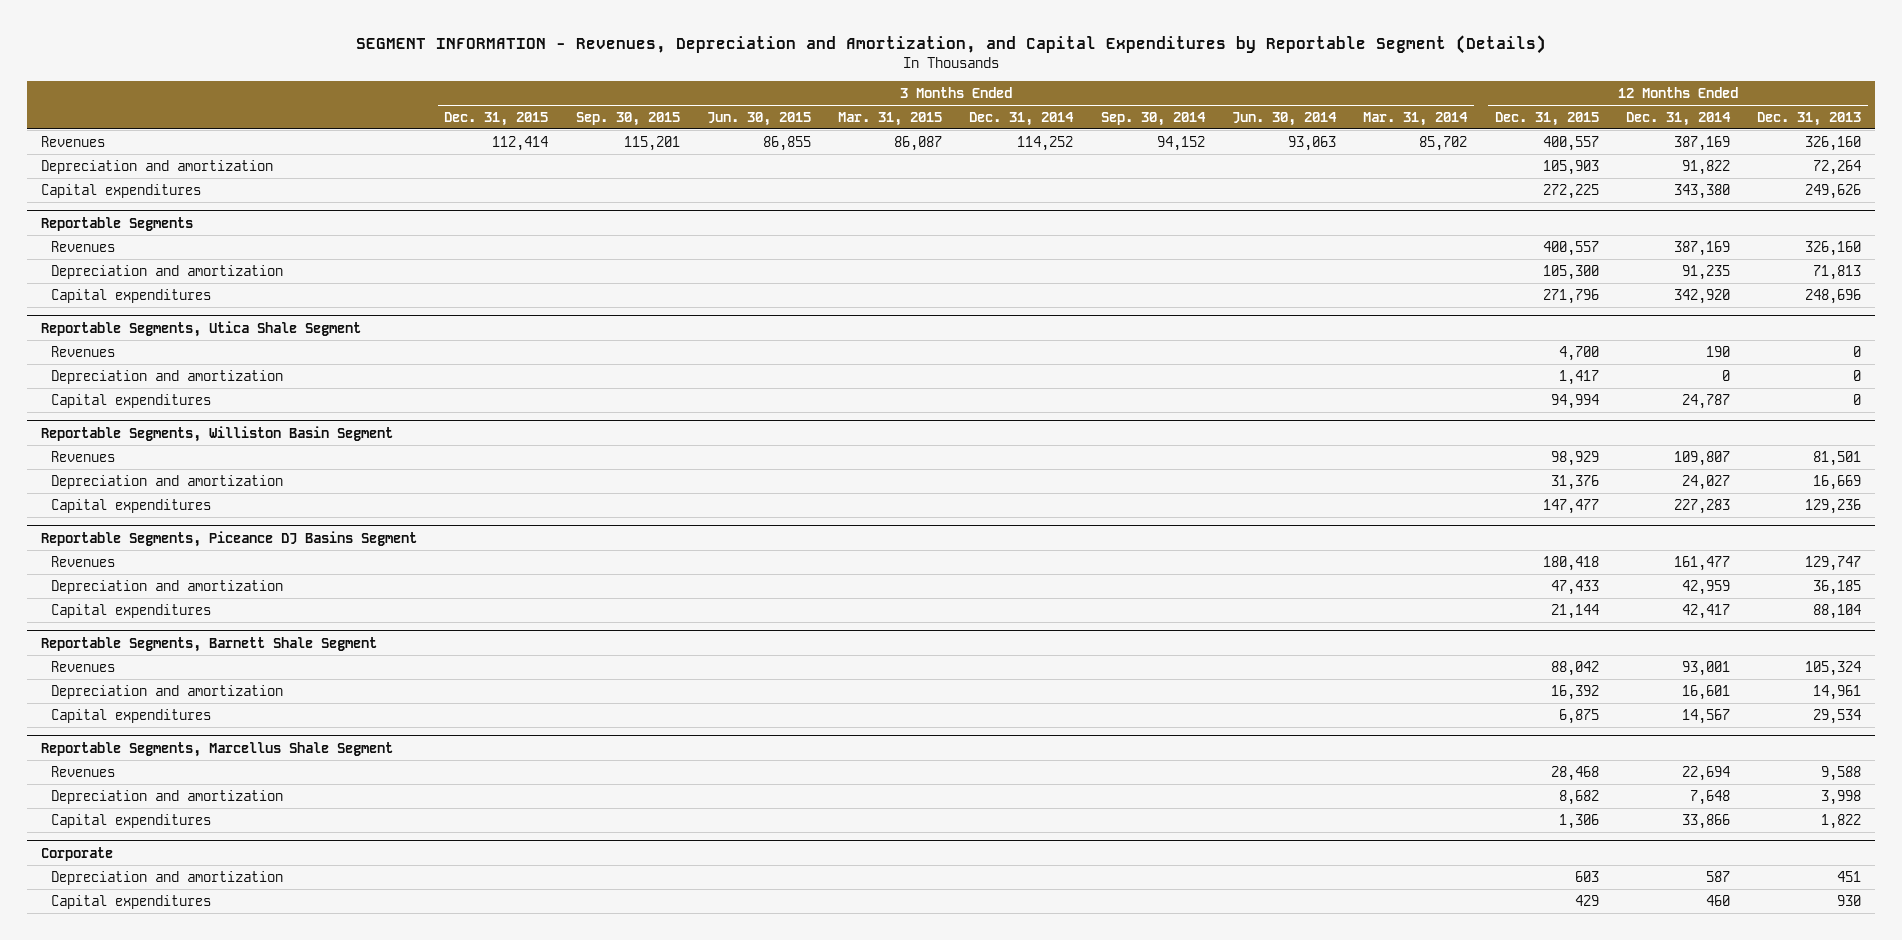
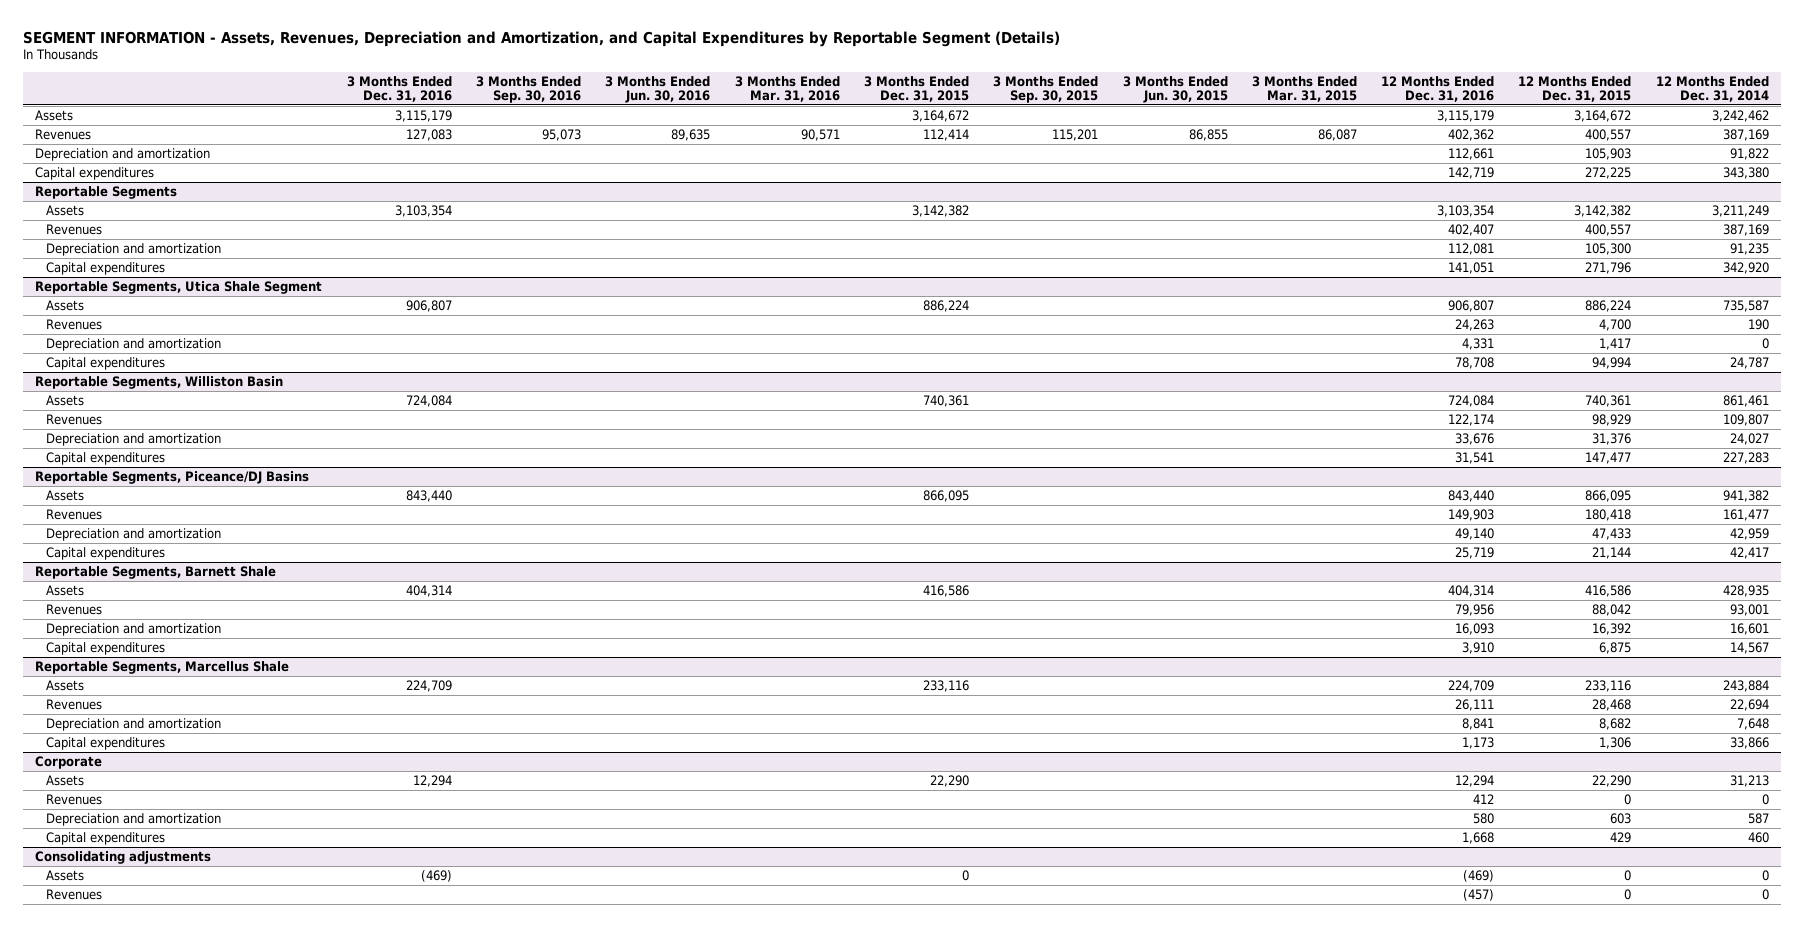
[356,34,1547,54] SEGMENT INFORMATION - Revenues, Depreciation and Amortization, and Capital Expenditures by Reportable Segment (Details) -> [23,30,1061,47] SEGMENT INFORMATION - Assets, Revenues, Depreciation and Amortization, and Capital Expenditures by Reportable Segment (Details)
[969,111,1075,126] Dec. 31, 2014 -> none
[1100,111,1206,126] Sep. 30, 2014 -> none
[1231,111,1337,126] Jun. 30, 2014 -> none
[1363,111,1469,126] Mar. 31, 2014 -> none
[1757,111,1862,126] Dec. 31, 2013 -> none
none -> [346,75,452,103] 3 Months Ended Dec. 31, 2016
none -> [476,75,582,104] 3 Months Ended Sep. 30, 2016
none -> [605,75,711,104] 3 Months Ended Jun. 30, 2016
none -> [734,75,840,103] 3 Months Ended Mar. 31, 2016
none -> [1381,75,1495,103] 12 Months Ended Dec. 31, 2016
none -> [35,109,74,121] Assets
none -> [45,204,84,216] Assets
none -> [45,299,84,311] Assets
[41,425,394,442] Reportable Segments, Williston Basin Segment -> [35,375,284,389] Reportable Segments, Williston Basin
none -> [45,394,84,406] Assets
[41,530,418,547] Reportable Segments, Piceance DJ Basins Segment -> [35,470,310,484] Reportable Segments, Piceance/DJ Basins
none -> [45,489,84,501] Assets
[41,636,378,652] Reportable Segments, Barnett Shale Segment -> [35,565,277,579] Reportable Segments, Barnett Shale
none -> [45,584,84,596] Assets
[41,741,394,757] Reportable Segments, Marcellus Shale Segment -> [35,660,290,674] Reportable Segments, Marcellus Shale
none -> [45,679,84,691] Assets
none -> [45,774,84,786] Assets
none -> [45,793,102,805] Revenues
none -> [35,850,212,864] Consolidating adjustments
none -> [45,869,84,881] Assets
none -> [45,888,102,900] Revenues

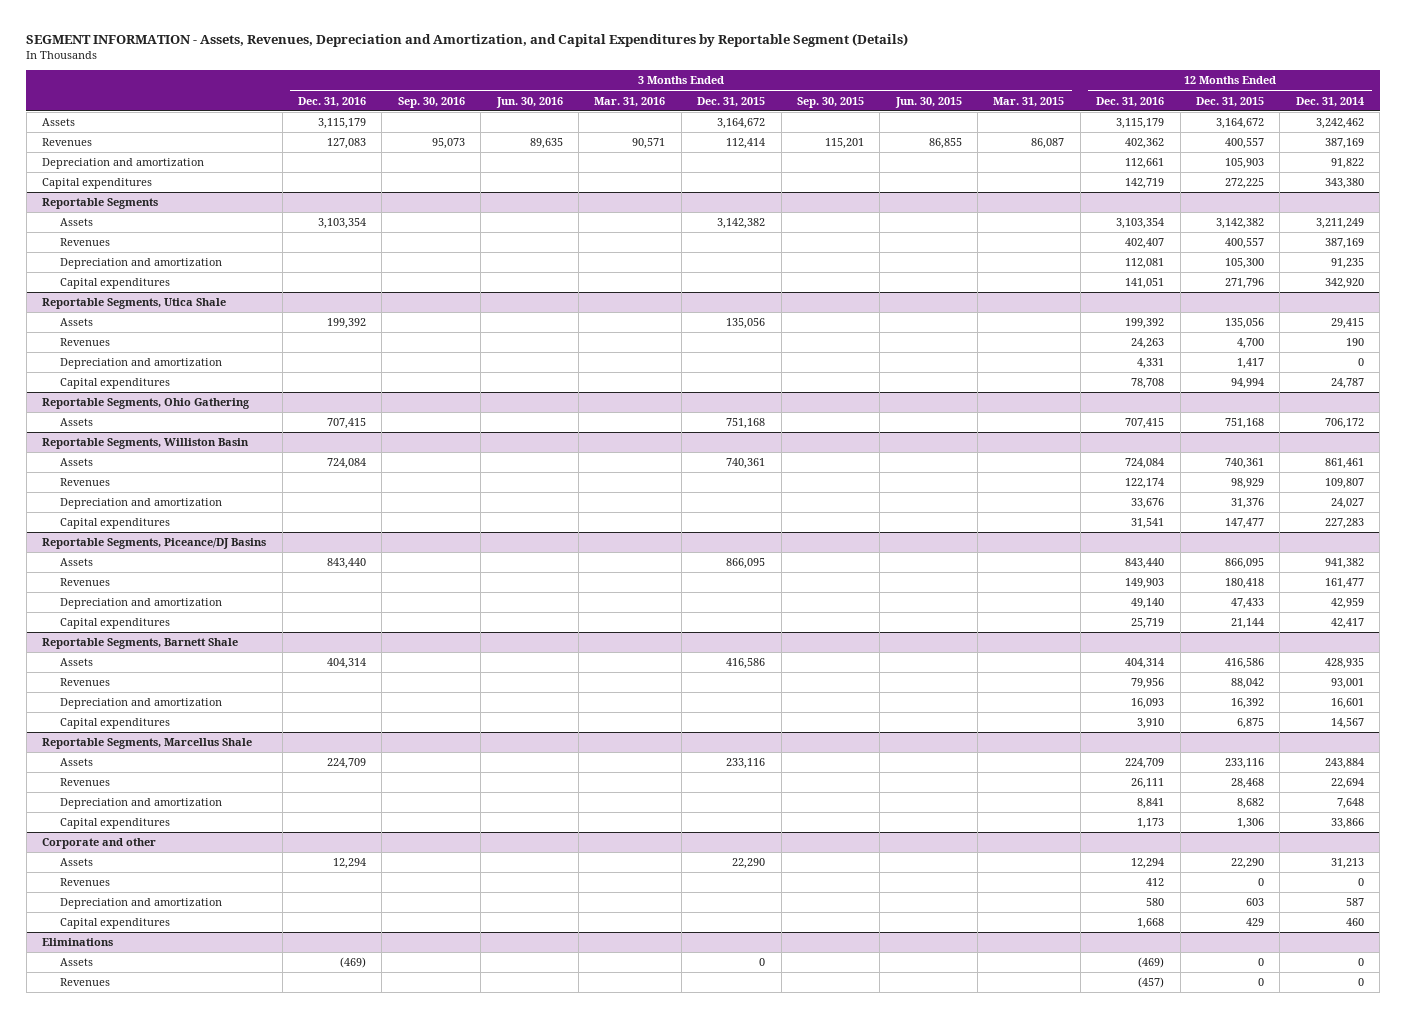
[35,280,323,294] Reportable Segments, Utica Shale Segment -> [42,298,227,310] Reportable Segments, Utica Shale
[405,299,452,312] 906,807 -> [327,318,367,330] 199,392
[922,299,969,312] 886,224 -> [726,318,766,330] 135,056
[1448,299,1495,312] 906,807 -> [1125,318,1165,330] 199,392
[1585,299,1632,312] 886,224 -> [1224,318,1264,330] 135,056
[1722,299,1769,312] 735,587 -> [1330,318,1364,330] 29,415
none -> [42,398,251,410] Reportable Segments, Ohio Gathering
none -> [60,418,94,427] Assets
[35,755,103,769] Corporate -> [42,838,157,850] Corporate and other
[35,850,212,864] Consolidating adjustments -> [42,938,114,947] Eliminations

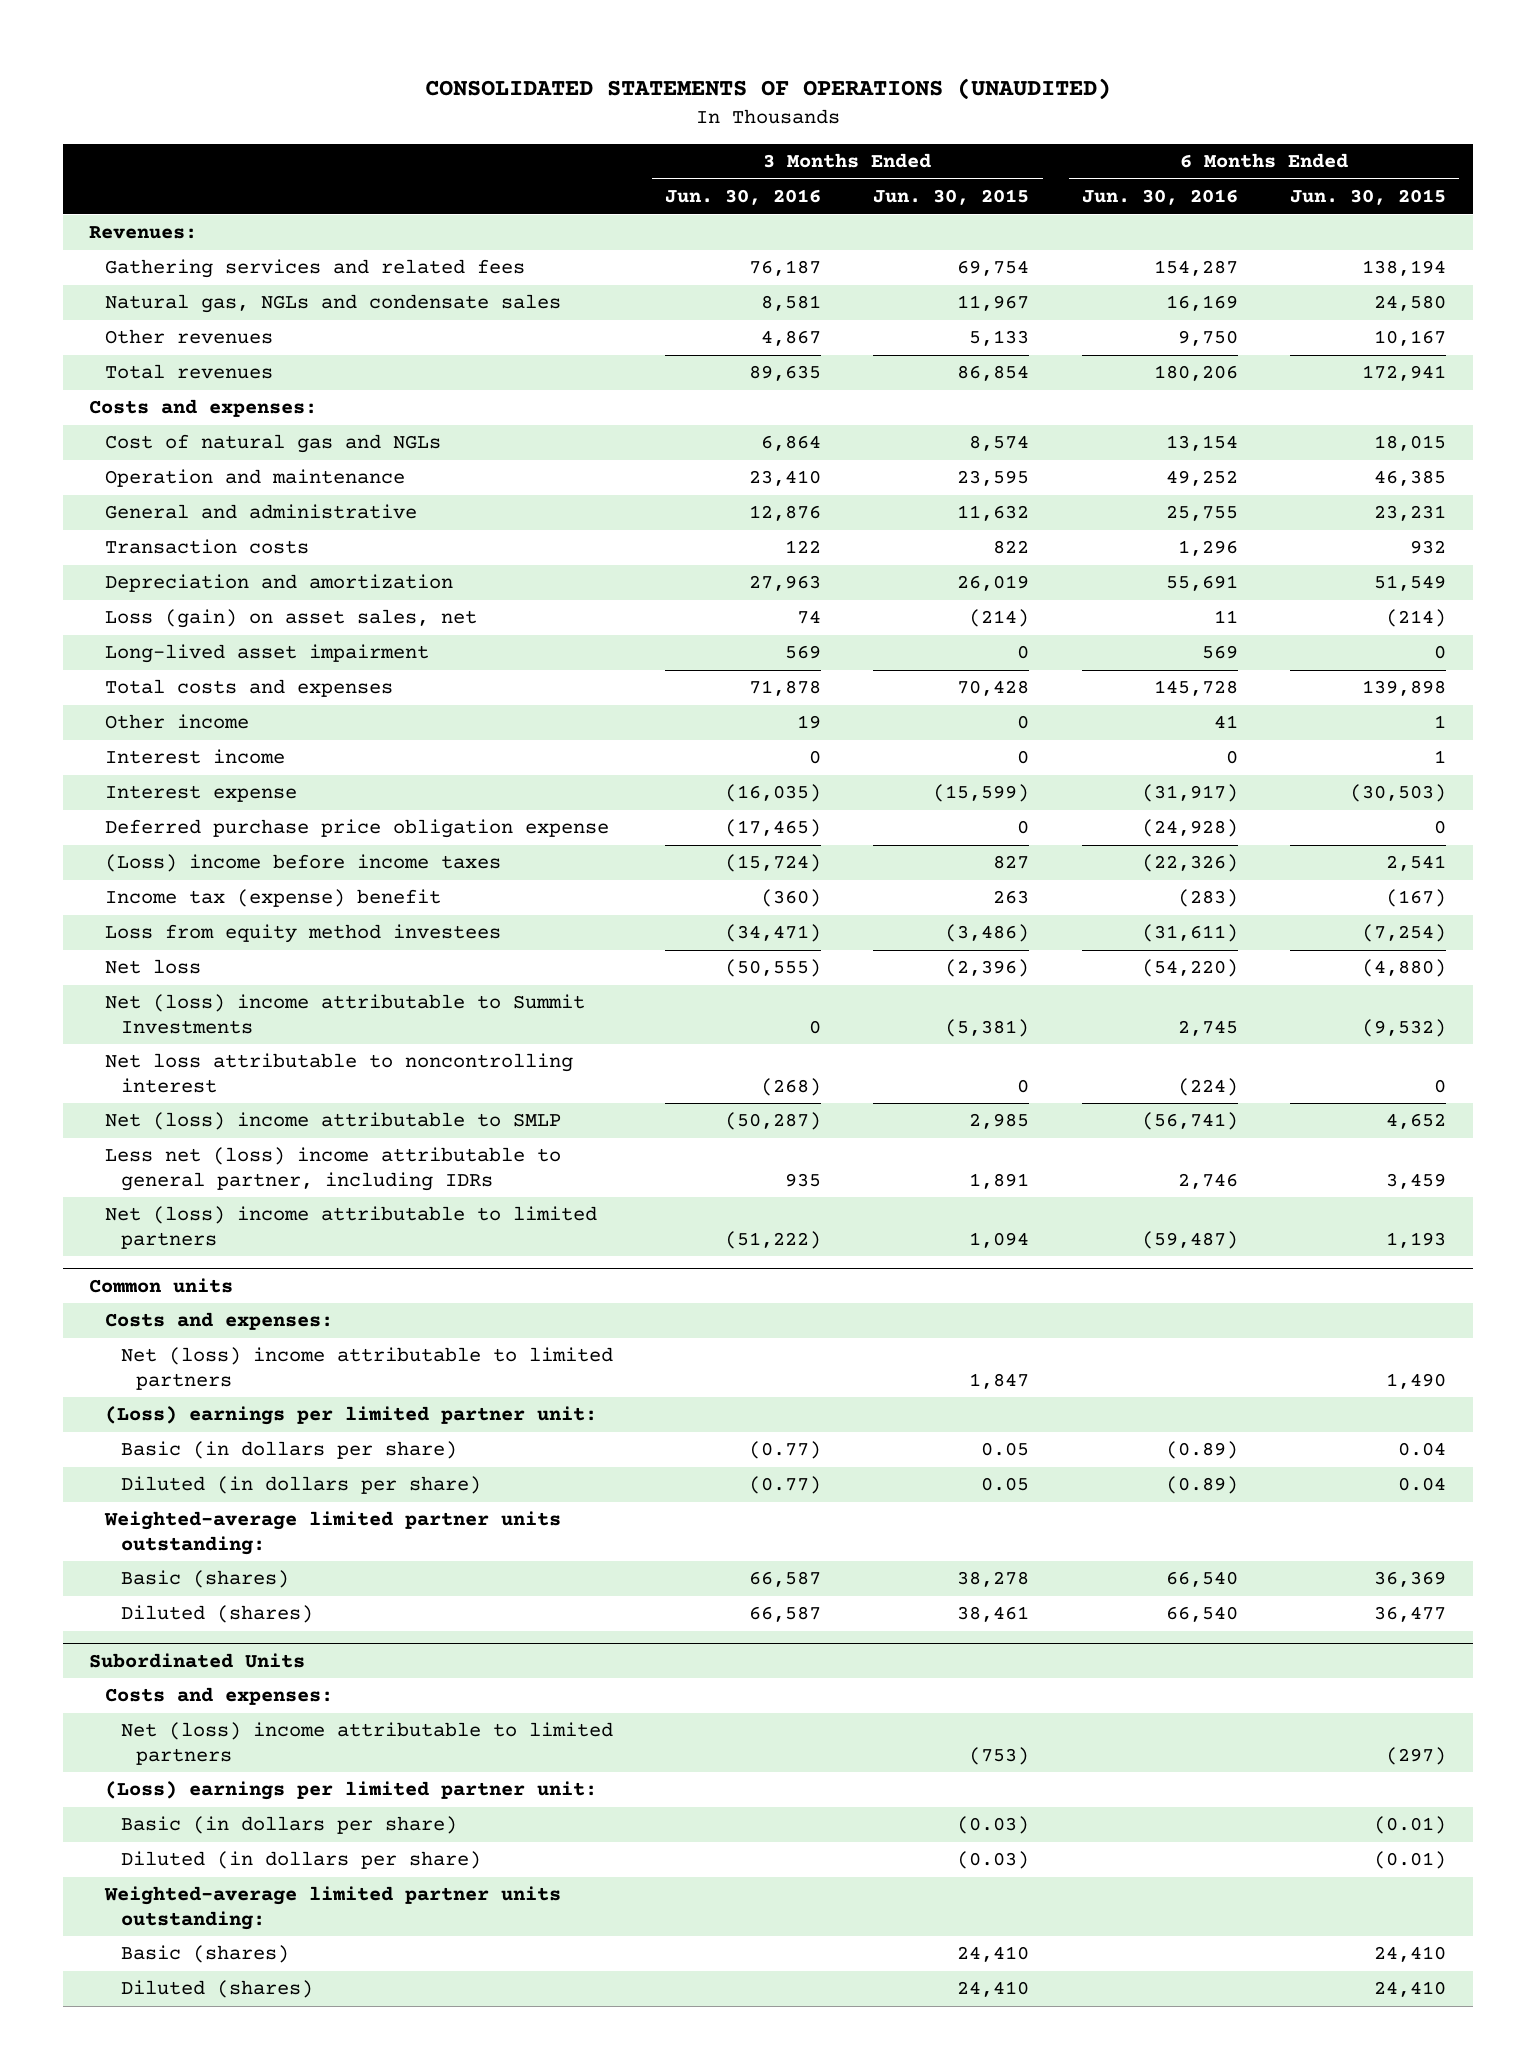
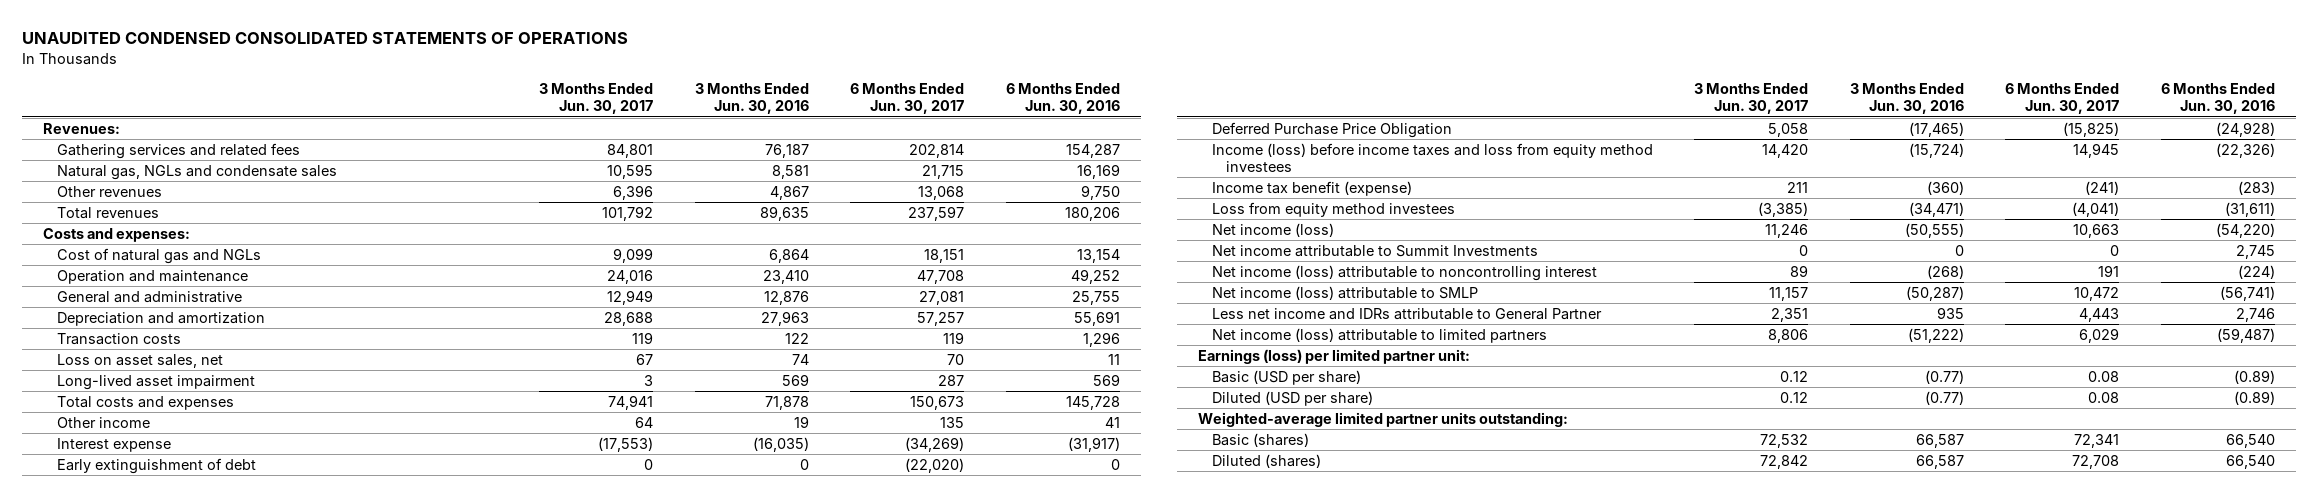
[424,78,1111,101] CONSOLIDATED STATEMENTS OF OPERATIONS (UNAUDITED) -> [21,32,628,45] UNAUDITED CONDENSED CONSOLIDATED STATEMENTS OF OPERATIONS
[873,189,1030,206] Jun. 30, 2015 -> none
[1290,189,1447,206] Jun. 30, 2015 -> none
none -> [539,83,654,115] 3 Months Ended Jun. 30, 2017
none -> [850,83,965,115] 6 Months Ended Jun. 30, 2017
[104,539,309,555] Transaction costs -> [56,332,181,345] Transaction costs
[104,609,477,629] Loss (gain) on asset sales, net -> [56,353,223,368] Loss on asset sales, net
[104,749,285,765] Interest income -> none
none -> [56,457,256,474] Early extinguishment of debt
[104,819,609,839] Deferred purchase price obligation expense -> [1211,121,1452,138] Deferred Purchase Price Obligation
[104,854,501,873] (Loss) income before income taxes -> [1211,142,1653,172] Income (loss) before income taxes and loss from equity method investees
[104,889,441,908] Income tax (expense) benefit -> [1211,180,1412,196] Income tax benefit (expense)
[89,1277,234,1293] Common units -> none
[104,1312,333,1331] Costs and expenses: -> none
[120,1347,613,1390] Net (loss) income attributable to limited partners -> none
[104,959,201,975] Net loss -> [1211,222,1334,237] Net income (loss)
[104,994,585,1034] Net (loss) income attributable to Summit Investments -> [1211,244,1538,257] Net income attributable to Summit Investments
[104,1053,573,1093] Net loss attributable to noncontrolling interest -> [1211,264,1597,281] Net income (loss) attributable to noncontrolling interest
[104,1112,561,1131] Net (loss) income attributable to SMLP -> [1211,285,1478,300] Net income (loss) attributable to SMLP
[104,1147,561,1191] Less net (loss) income attributable to general partner, including IDRs -> [1211,307,1602,320] Less net income and IDRs attributable to General Partner
[104,1206,597,1249] Net (loss) income attributable to limited partners -> [1211,327,1547,343] Net income (loss) attributable to limited partners
[104,1406,597,1426] (Loss) earnings per limited partner unit: -> [1197,348,1470,364] Earnings (loss) per limited partner unit:
[120,1441,457,1460] Basic (in dollars per share) -> [1211,369,1361,385] Basic (USD per share)
[120,1476,481,1495] Diluted (in dollars per share) -> [1211,390,1373,406] Diluted (USD per share)
[89,1652,306,1668] Subordinated Units -> none
[104,1687,333,1706] Costs and expenses: -> none
[120,1722,613,1765] Net (loss) income attributable to limited partners -> none
[104,1781,597,1801] (Loss) earnings per limited partner unit: -> none
[120,1816,457,1835] Basic (in dollars per share) -> none
[120,1851,481,1870] Diluted (in dollars per share) -> none
[103,1886,561,1930] Weighted-average limited partner units outstanding: -> none
[120,1945,289,1964] Basic (shares) -> none
[120,1980,313,1999] Diluted (shares) -> none

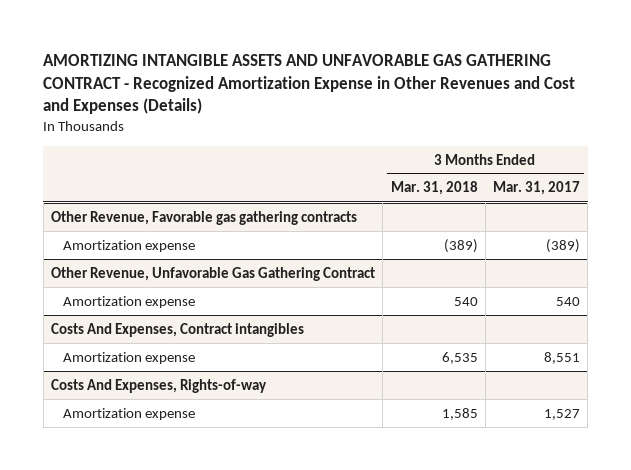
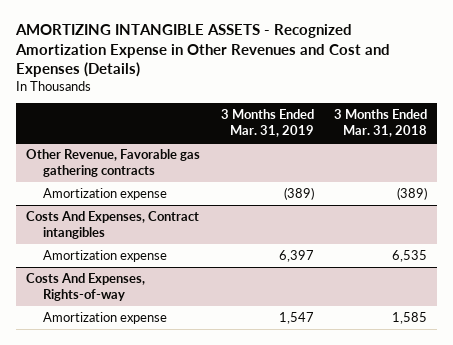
[43,54,576,115] AMORTIZING INTANGIBLE ASSETS AND UNFAVORABLE GAS GATHERING CONTRACT - Recognized Amortization Expense in Other Revenues and Cost and Expenses (Details) -> [15,24,391,77] AMORTIZING INTANGIBLE ASSETS - Recognized Amortization Expense in Other Revenues and Cost and Expenses (Details)
[492,181,580,196] Mar. 31, 2017 -> none
none -> [220,109,314,137] 3 Months Ended Mar. 31, 2019
[51,266,376,281] Other Revenue, Unfavorable Gas Gathering Contract -> none
[63,295,196,308] Amortization expense -> none

